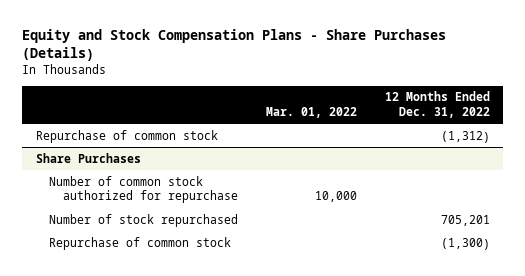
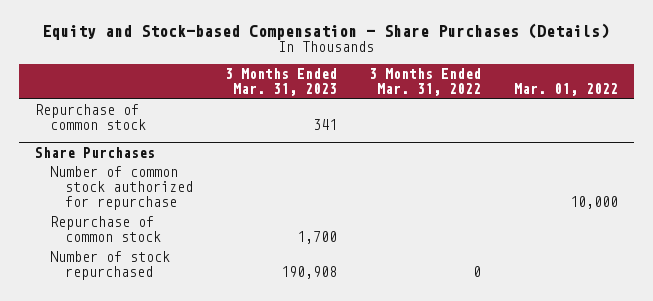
[21,29,446,62] Equity and Stock Compensation Plans - Share Purchases (Details) -> [42,22,610,40] Equity and Stock-based Compensation - Share Purchases (Details)
[384,91,490,119] 12 Months Ended Dec. 31, 2022 -> none
none -> [224,68,337,97] 3 Months Ended Mar. 31, 2023
none -> [369,68,482,97] 3 Months Ended Mar. 31, 2022
[49,213,239,227] Number of stock repurchased -> [49,251,170,281] Number of stock repurchased

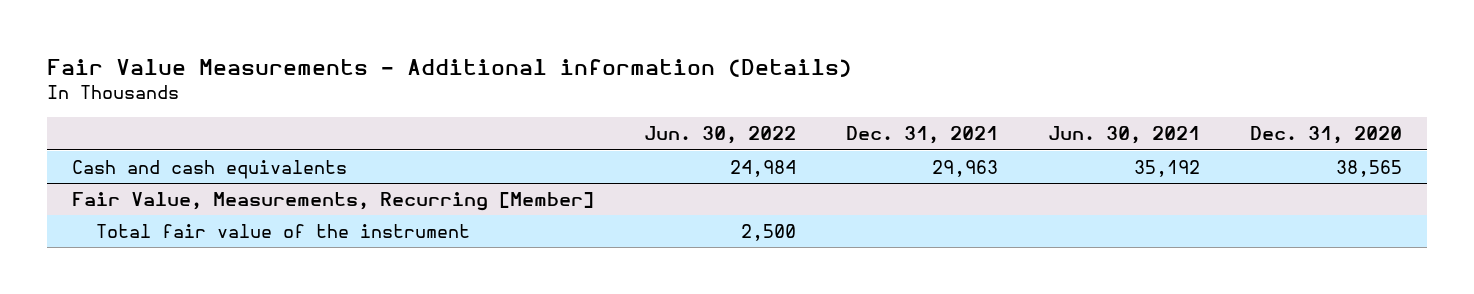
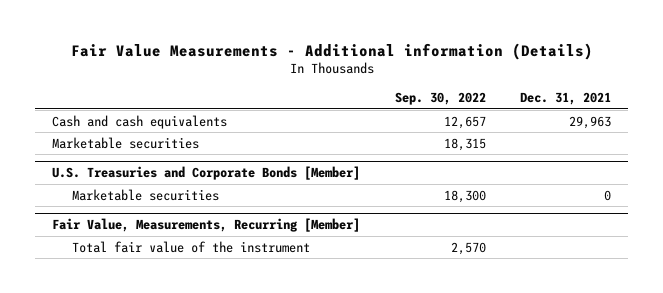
[643,126,796,145] Jun. 30, 2022 -> none
[1048,126,1201,145] Jun. 30, 2021 -> none
[1250,126,1403,145] Dec. 31, 2020 -> none
none -> [394,91,486,105] Sep. 30, 2022
none -> [52,136,200,149] Marketable securities
none -> [52,166,361,181] U.S. Treasuries and Corporate Bonds [Member]
none -> [71,188,219,201] Marketable securities

